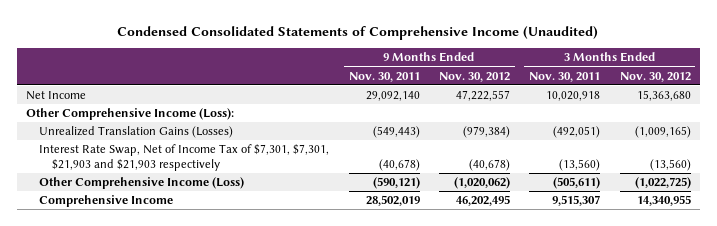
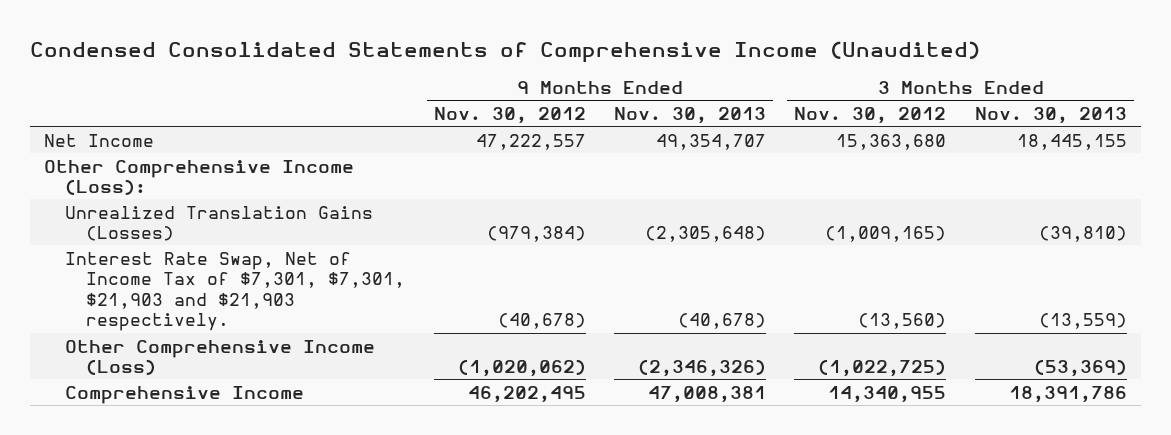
[348,71,420,82] Nov. 30, 2011 -> none
[529,71,601,82] Nov. 30, 2011 -> none
none -> [614,106,767,124] Nov. 30, 2013
none -> [974,106,1127,124] Nov. 30, 2013
[39,144,330,172] Interest Rate Swap, Net of Income Tax of $7,301, $7,301, $21,903 and $21,903 respectively -> [65,251,406,332] Interest Rate Swap, Net of Income Tax of $7,301, $7,301, $21,903 and $21,903 respectively.

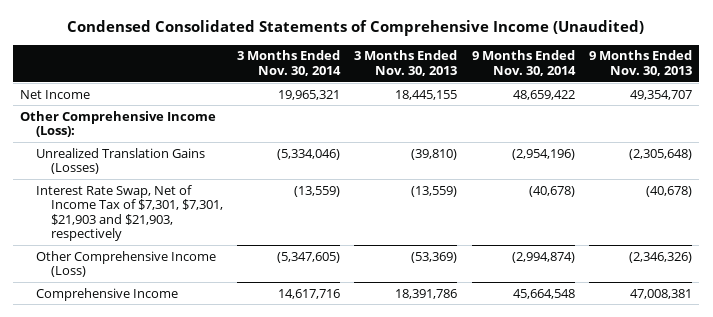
[433,106,586,124] Nov. 30, 2012 -> none
[794,106,947,124] Nov. 30, 2012 -> none
none -> [237,50,342,76] 3 Months Ended Nov. 30, 2014
none -> [471,50,576,76] 9 Months Ended Nov. 30, 2014
[65,251,406,332] Interest Rate Swap, Net of Income Tax of $7,301, $7,301, $21,903 and $21,903 respectively. -> [35,184,223,242] Interest Rate Swap, Net of Income Tax of $7,301, $7,301, $21,903 and $21,903, respectively

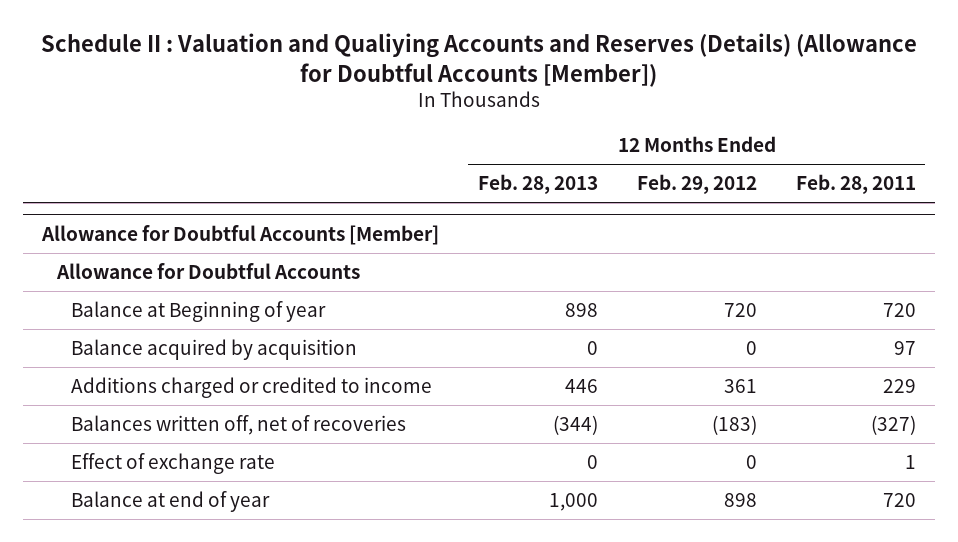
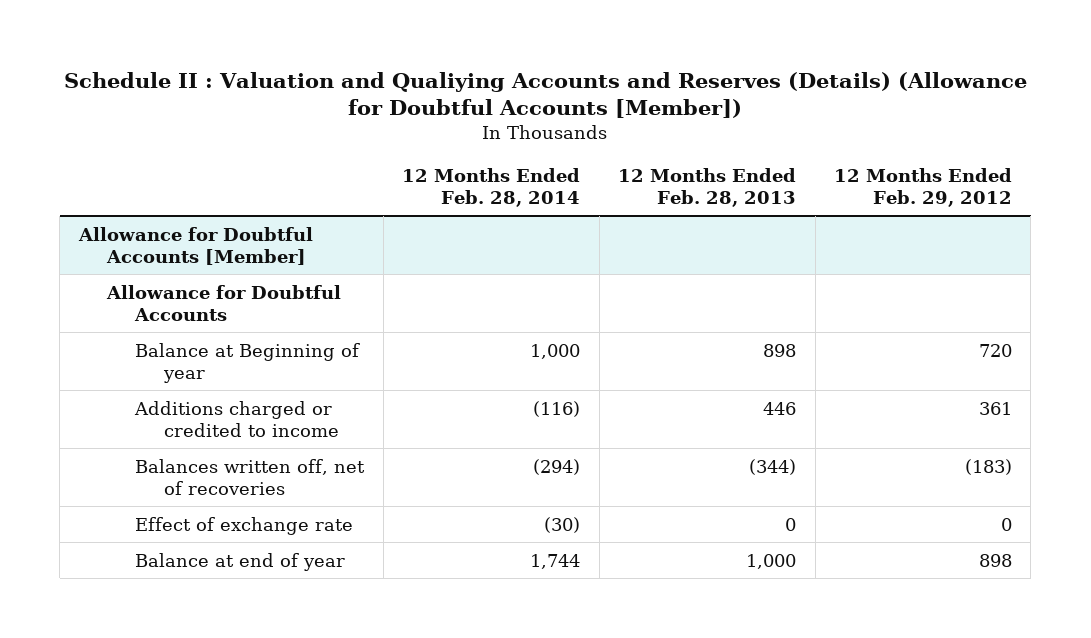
[795,174,916,195] Feb. 28, 2011 -> none
none -> [402,167,581,207] 12 Months Ended Feb. 28, 2014
[71,338,358,360] Balance acquired by acquisition -> none

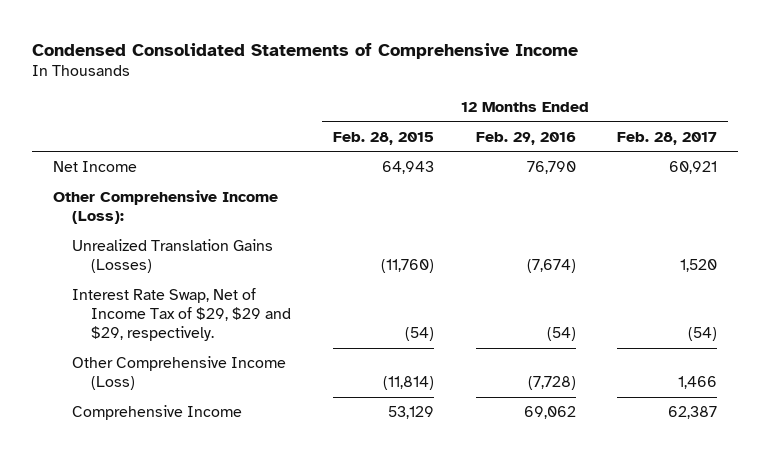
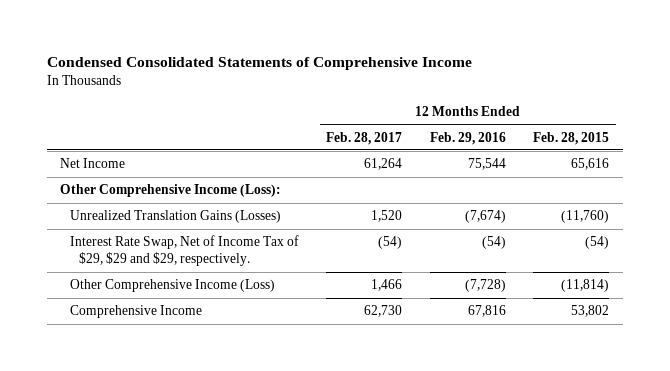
[381,161,434,175] 64,943 -> [571,158,610,171] 65,616
[526,161,576,175] 76,790 -> [467,158,506,171] 75,544
[669,161,718,175] 60,921 -> [364,158,403,171] 61,264
[387,406,434,420] 53,129 -> [571,305,610,318] 53,802
[523,406,576,420] 69,062 -> [467,305,506,318] 67,816
[668,406,718,420] 62,387 -> [364,305,403,318] 62,730

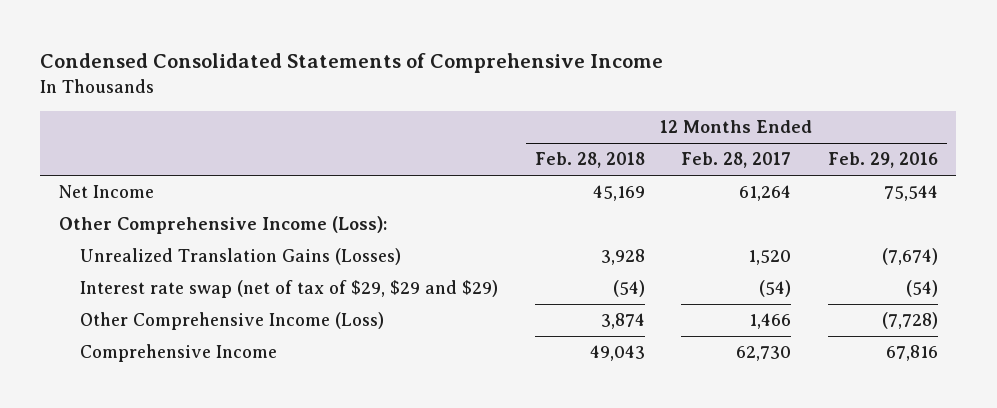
[533,131,610,145] Feb. 28, 2015 -> none
none -> [534,152,645,169] Feb. 28, 2018
[69,235,299,267] Interest Rate Swap, Net of Income Tax of $29, $29 and $29, respectively. -> [80,280,499,299] Interest rate swap (net of tax of $29, $29 and $29)

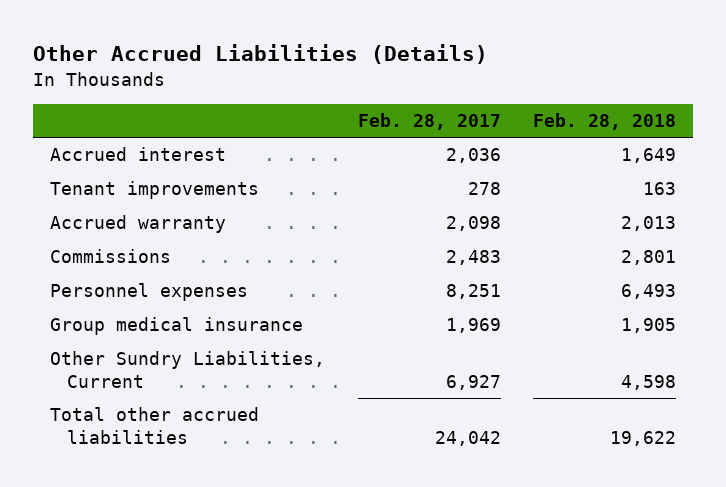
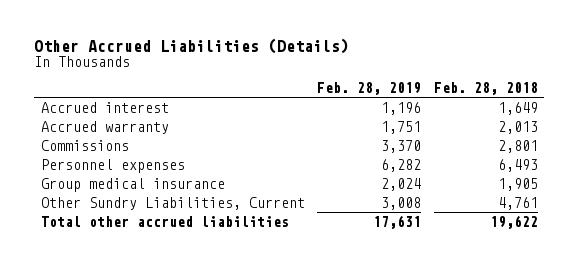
[357,113,501,131] Feb. 28, 2017 -> none
none -> [317,81,422,95] Feb. 28, 2019
[49,181,259,200] Tenant improvements -> none
[621,375,677,391] 4,598 -> [497,196,538,210] 4,761

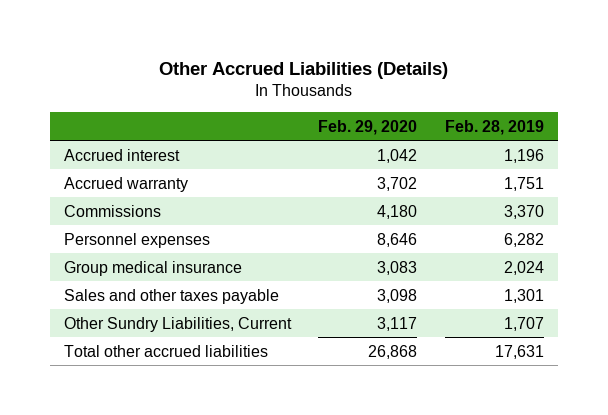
[433,81,538,95] Feb. 28, 2018 -> none
none -> [318,119,418,135] Feb. 29, 2020
none -> [63,288,279,304] Sales and other taxes payable
[381,196,422,210] 3,008 -> [504,316,545,331] 1,707

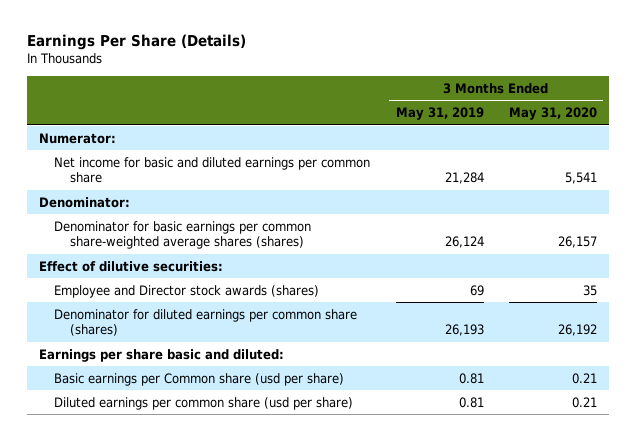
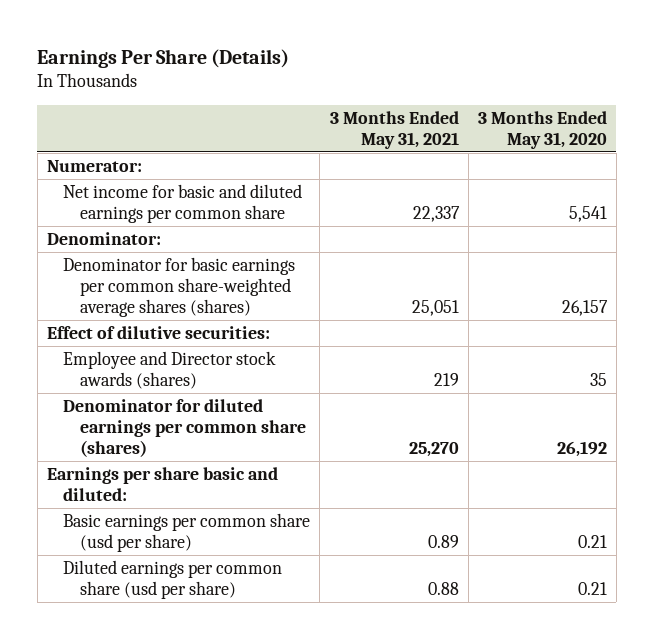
[395,107,484,121] May 31, 2019 -> none
none -> [329,110,459,149] 3 Months Ended May 31, 2021
[54,372,345,386] Basic earnings per Common share (usd per share) -> [63,512,311,553] Basic earnings per common share (usd per share)

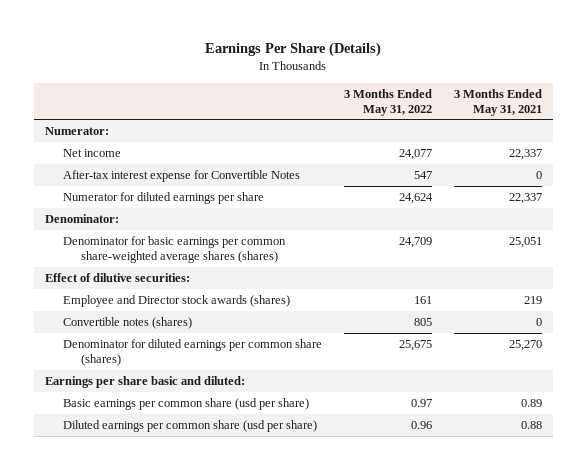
[477,110,607,149] 3 Months Ended May 31, 2020 -> none
none -> [344,88,433,116] 3 Months Ended May 31, 2022
[63,183,303,224] Net income for basic and diluted earnings per common share -> [62,148,121,157] Net income
none -> [62,169,300,182] After-tax interest expense for Convertible Notes
none -> [62,191,264,204] Numerator for diluted earnings per share
none -> [62,316,192,329] Convertible notes (shares)

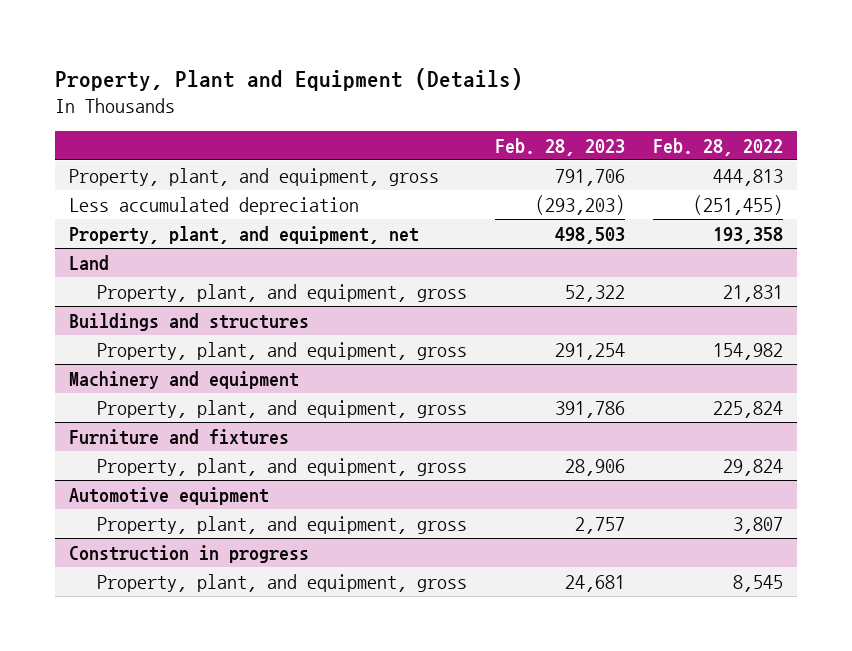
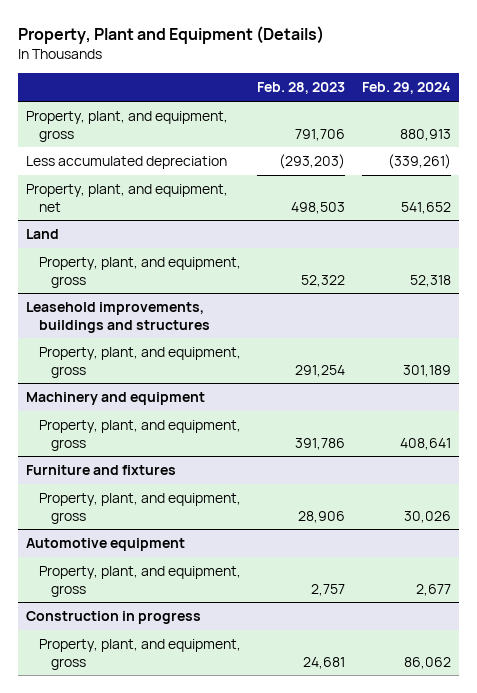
[652,137,783,156] Feb. 28, 2022 -> none
none -> [361,82,451,95] Feb. 29, 2024
[69,312,310,331] Buildings and structures -> [26,302,210,333] Leasehold improvements, buildings and structures

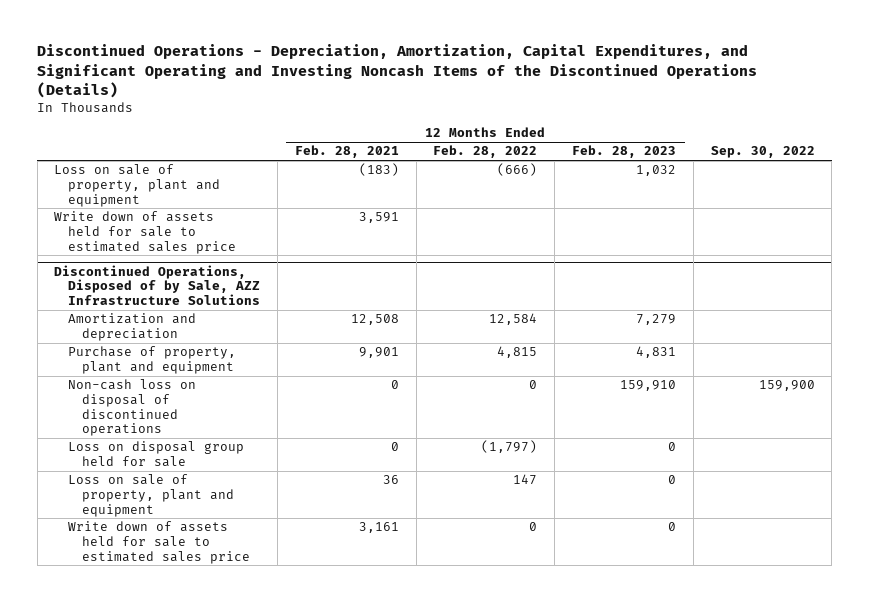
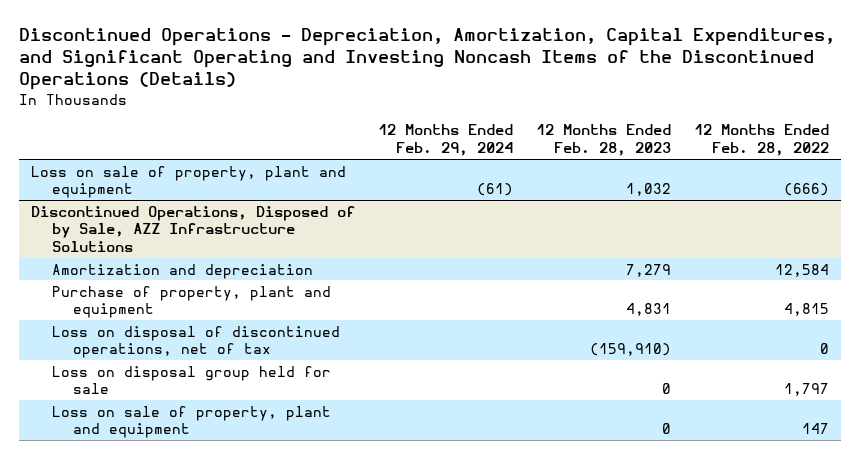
[294,145,399,159] Feb. 28, 2021 -> none
[710,146,815,159] Sep. 30, 2022 -> none
none -> [377,124,513,157] 12 Months Ended Feb. 29, 2024
[54,211,237,254] Write down of assets held for sale to estimated sales price -> none
[68,379,197,437] Non-cash loss on disposal of discontinued operations -> [52,325,341,359] Loss on disposal of discontinued operations, net of tax
[620,380,677,392] 159,910 -> [589,343,671,357] (159,910)
[481,440,538,454] (1,797) -> [784,383,830,397] 1,797
[68,521,251,564] Write down of assets held for sale to estimated sales price -> none

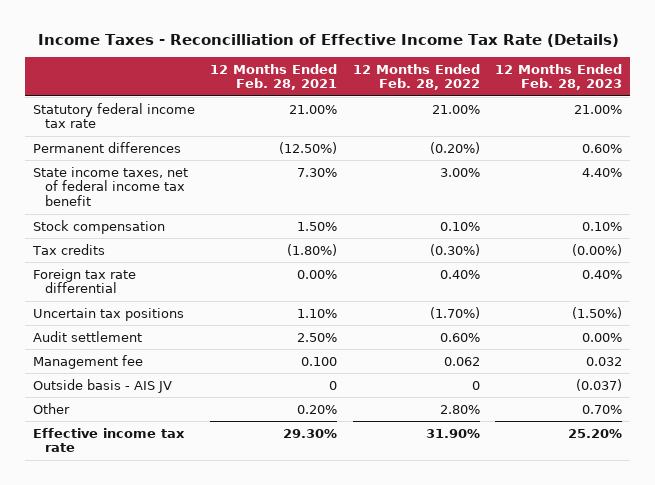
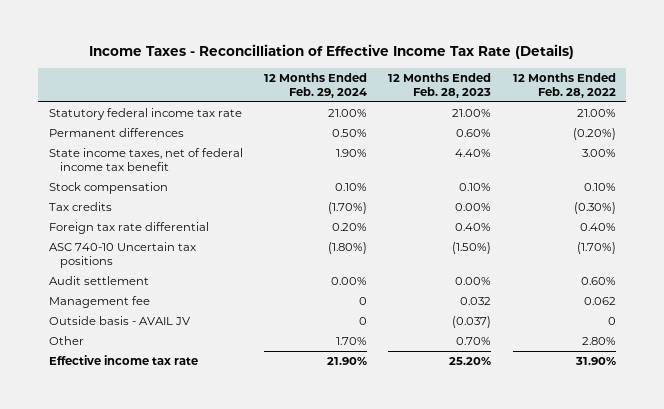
[210,63,338,91] 12 Months Ended Feb. 28, 2021 -> none
none -> [264,72,368,98] 12 Months Ended Feb. 29, 2024
[572,243,623,256] (0.00%) -> [455,203,492,212] 0.00%
[32,307,184,321] Uncertain tax positions -> [48,242,196,268] ASC 740-10 Uncertain tax positions
[32,378,172,393] Outside basis - AIS JV -> [48,316,190,326] Outside basis - AVAIL JV

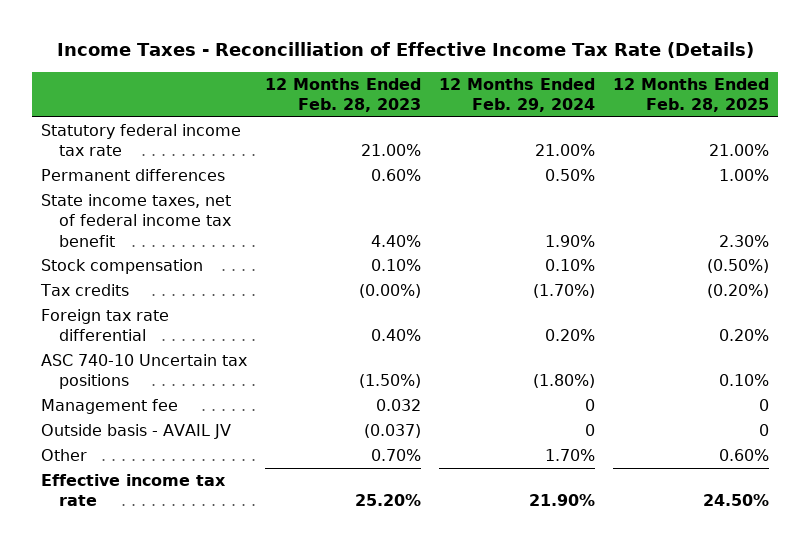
[512,72,616,98] 12 Months Ended Feb. 28, 2022 -> none
none -> [612,77,769,113] 12 Months Ended Feb. 28, 2025
[455,203,492,212] 0.00% -> [358,284,421,299] (0.00%)
[48,276,149,286] Audit settlement -> none

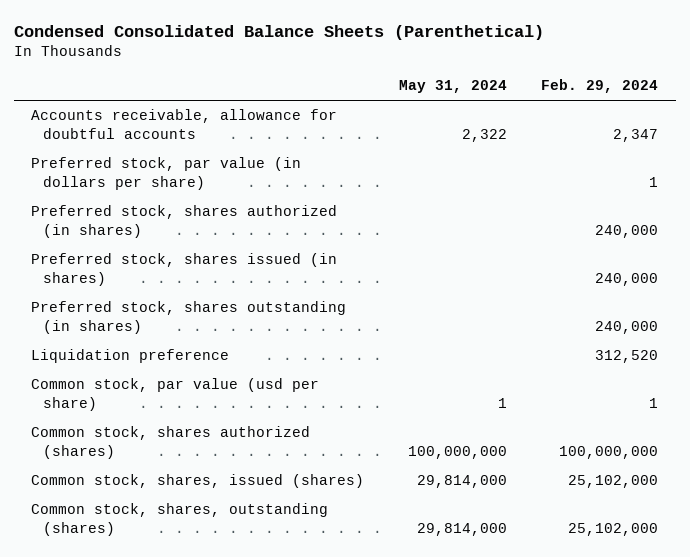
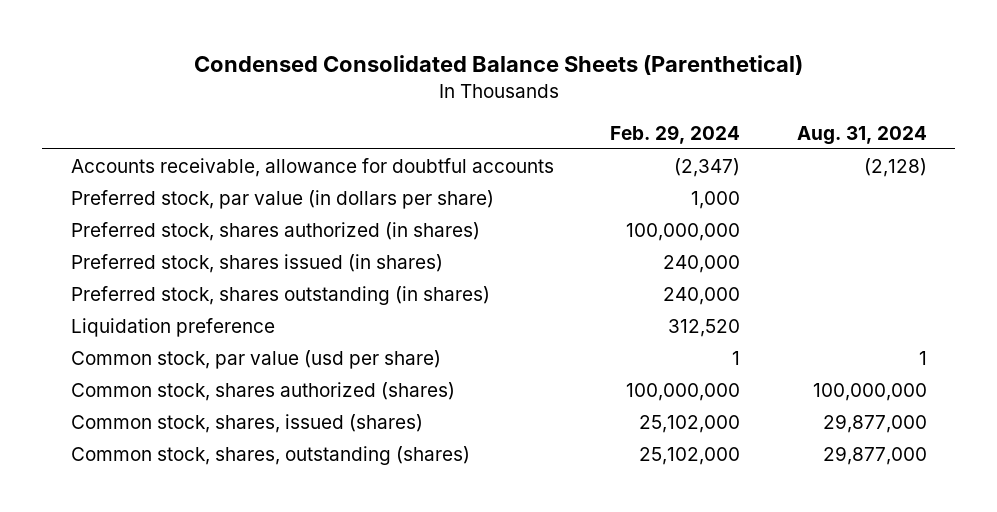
[398,80,507,94] May 31, 2024 -> none
none -> [796,125,927,145] Aug. 31, 2024
[613,129,659,143] 2,347 -> [674,157,741,177] (2,347)
[649,177,659,188] 1 -> [691,190,741,209] 1,000
[595,225,659,239] 240,000 -> [626,222,741,241] 100,000,000

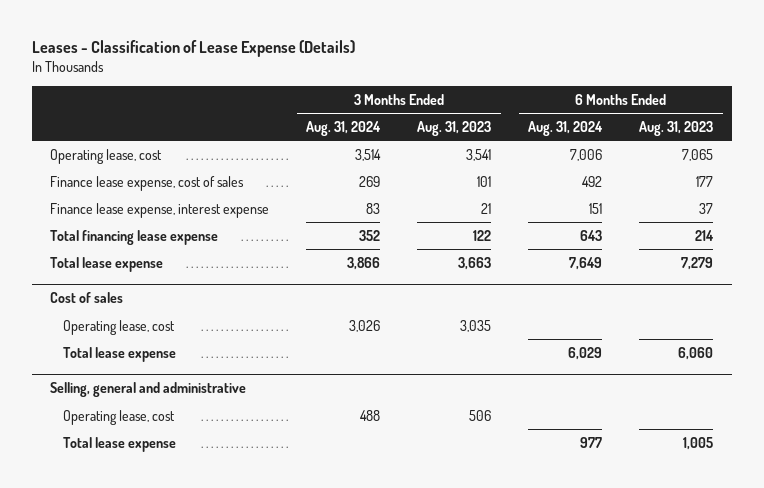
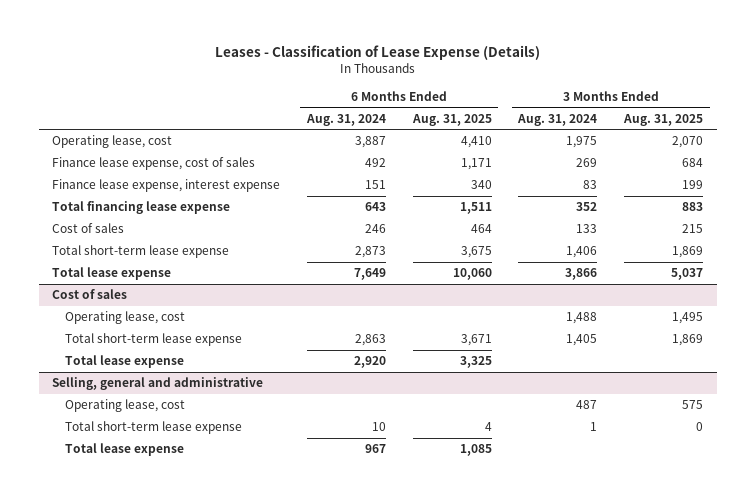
[417,120,492,136] Aug. 31, 2023 -> none
[639,120,714,136] Aug. 31, 2023 -> none
none -> [411,113,492,126] Aug. 31, 2025
none -> [623,113,704,126] Aug. 31, 2025
[355,148,382,161] 3,514 -> [566,136,598,149] 1,975
[570,148,603,161] 7,006 -> [354,136,386,149] 3,887
none -> [52,223,125,234] Cost of sales
none -> [52,245,230,259] Total short-term lease expense
[349,319,381,332] 3,026 -> [566,312,598,325] 1,488
none -> [64,333,242,347] Total short-term lease expense
[568,346,603,360] 6,029 -> [353,356,386,369] 2,920
[360,409,381,421] 488 -> [576,400,598,410] 487
none -> [64,421,242,435] Total short-term lease expense
[580,436,603,448] 977 -> [364,444,386,454] 967

